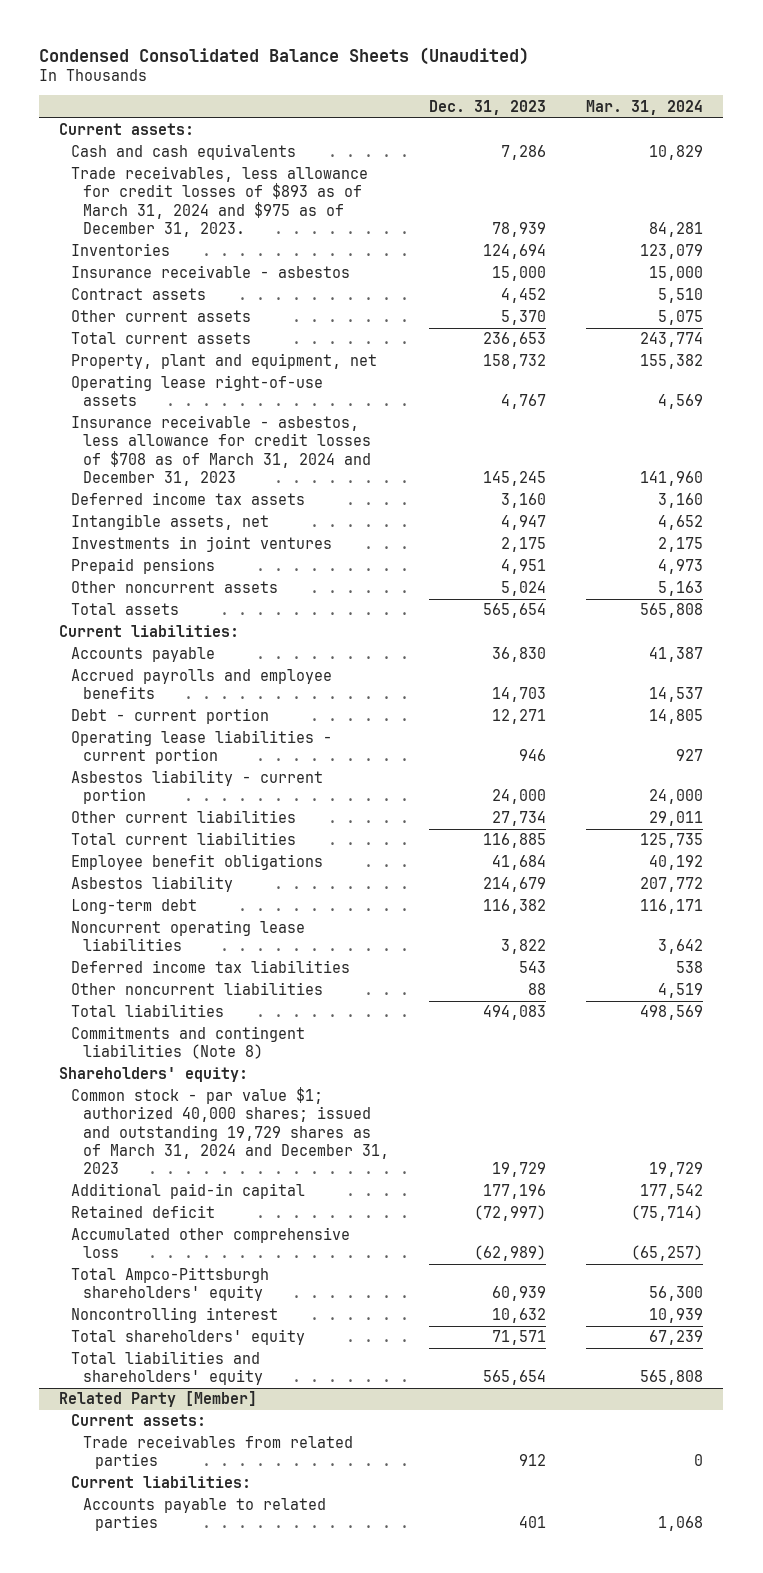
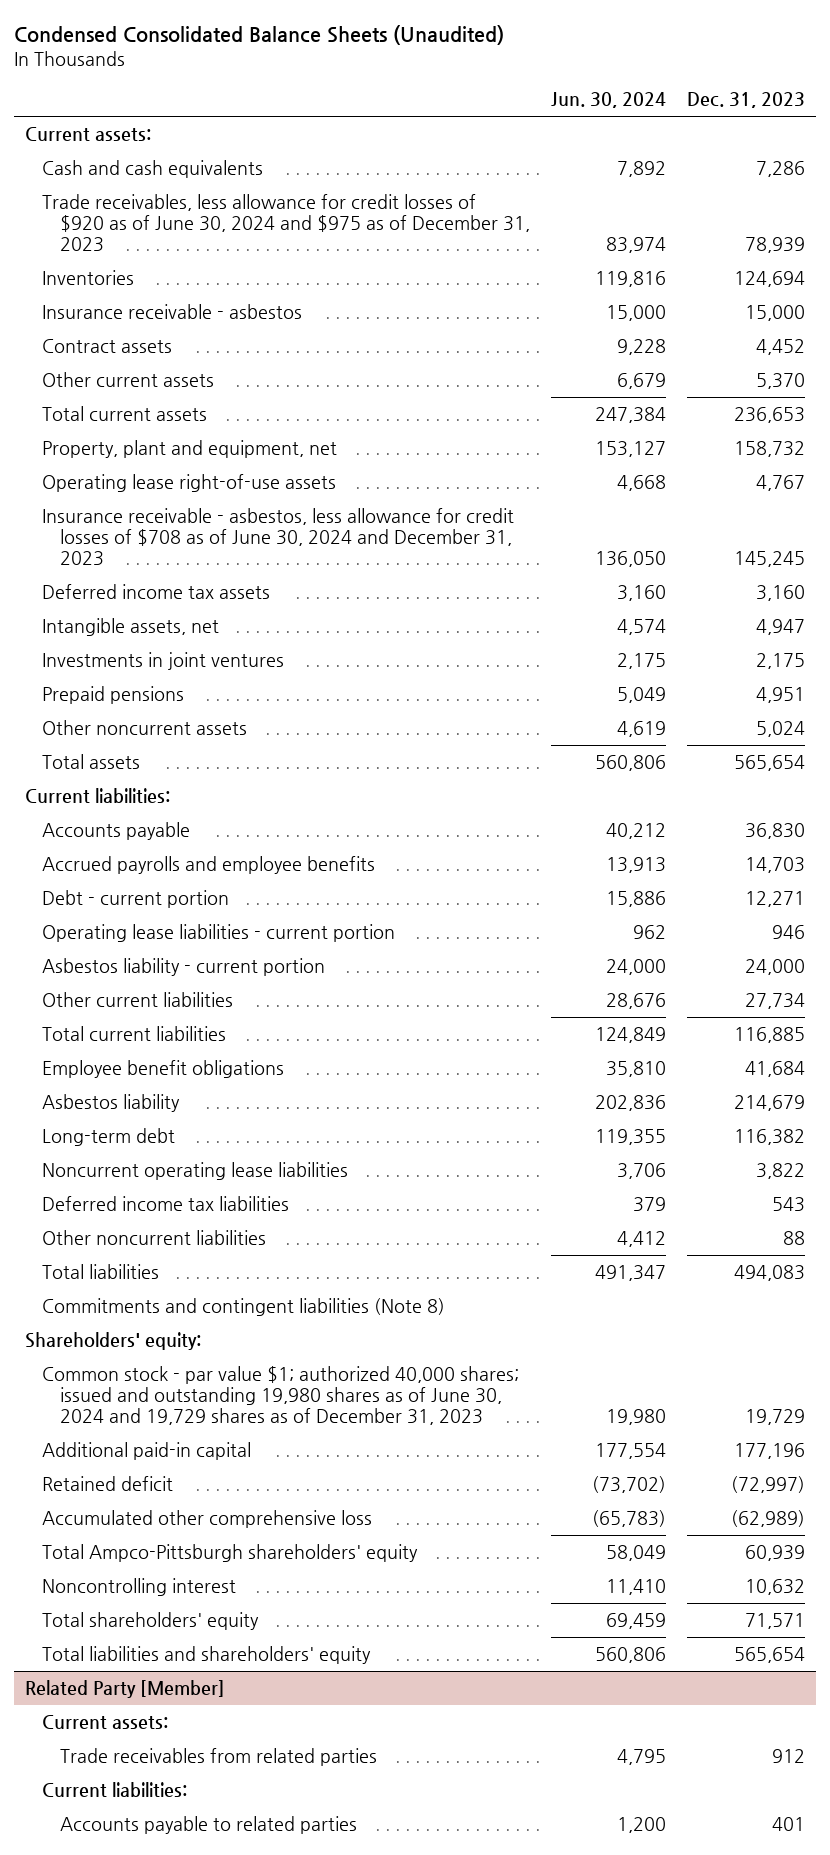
[586,99,704,115] Mar. 31, 2024 -> none
none -> [550,92,666,109] Jun. 30, 2024
[71,166,369,237] Trade receivables, less allowance for credit losses of $893 as of March 31, 2024 and $975 as of December 31, 2023. -> [42,194,530,252] Trade receivables, less allowance for credit losses of $920 as of June 30, 2024 and $975 as of December 31, 2023
[71,415,372,486] Insurance receivable - asbestos, less allowance for credit losses of $708 as of March 31, 2024 and December 31, 2023 -> [42,508,515,566] Insurance receivable - asbestos, less allowance for credit losses of $708 as of June 30, 2024 and December 31, 2023
[71,1087,390,1174] Common stock - par value $1; authorized 40,000 shares; issued and outstanding 19,729 shares as of March 31, 2024 and December 31, 2023 -> [42,1366,520,1425] Common stock - par value $1; authorized 40,000 shares; issued and outstanding 19,980 shares as of June 30, 2024 and 19,729 shares as of December 31, 2023

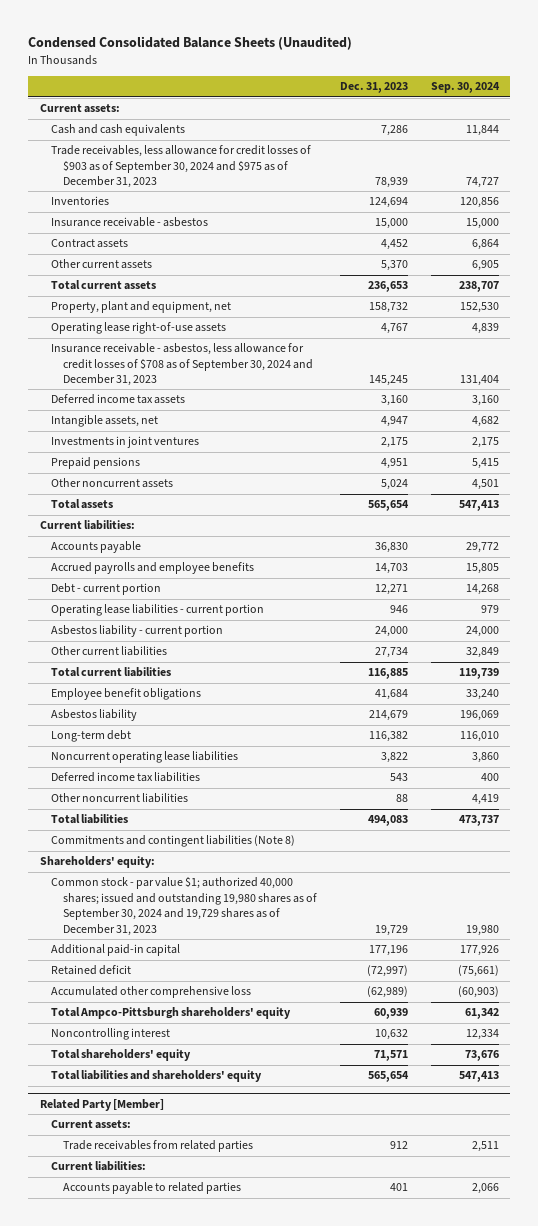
[550,92,666,109] Jun. 30, 2024 -> none
none -> [430,82,500,94] Sep. 30, 2024
[42,194,530,252] Trade receivables, less allowance for credit losses of $920 as of June 30, 2024 and $975 as of December 31, 2023 -> [51,145,312,189] Trade receivables, less allowance for credit losses of $903 as of September 30, 2024 and $975 as of December 31, 2023
[42,508,515,566] Insurance receivable - asbestos, less allowance for credit losses of $708 as of June 30, 2024 and December 31, 2023 -> [51,343,313,387] Insurance receivable - asbestos, less allowance for credit losses of $708 as of September 30, 2024 and December 31, 2023
[42,1366,520,1425] Common stock - par value $1; authorized 40,000 shares; issued and outstanding 19,980 shares as of June 30, 2024 and 19,729 shares as of December 31, 2023 -> [51,877,317,936] Common stock - par value $1; authorized 40,000 shares; issued and outstanding 19,980 shares as of September 30, 2024 and 19,729 shares as of December 31, 2023

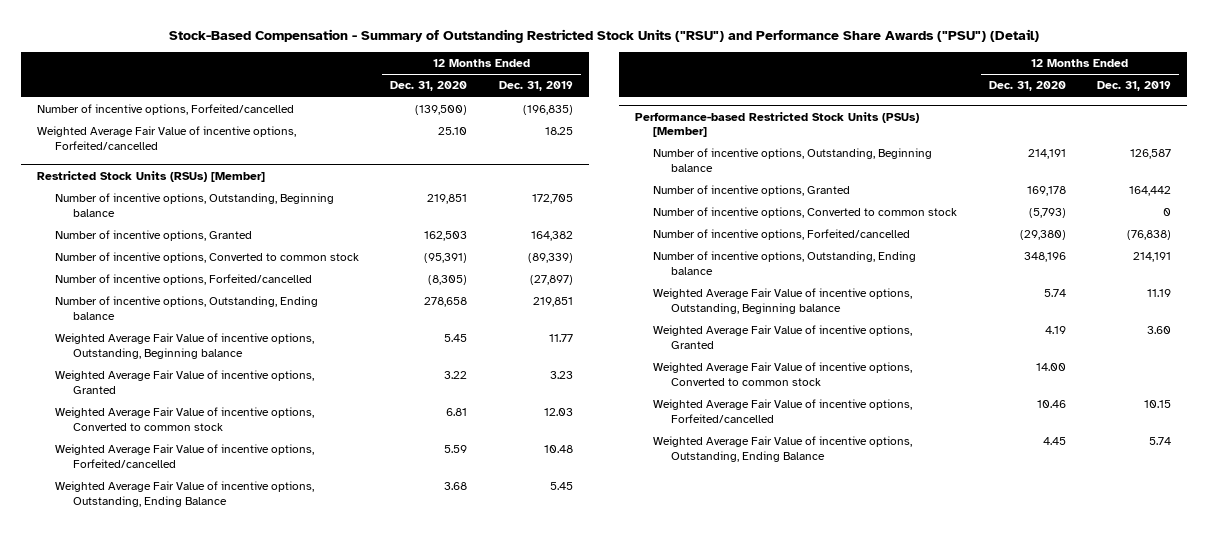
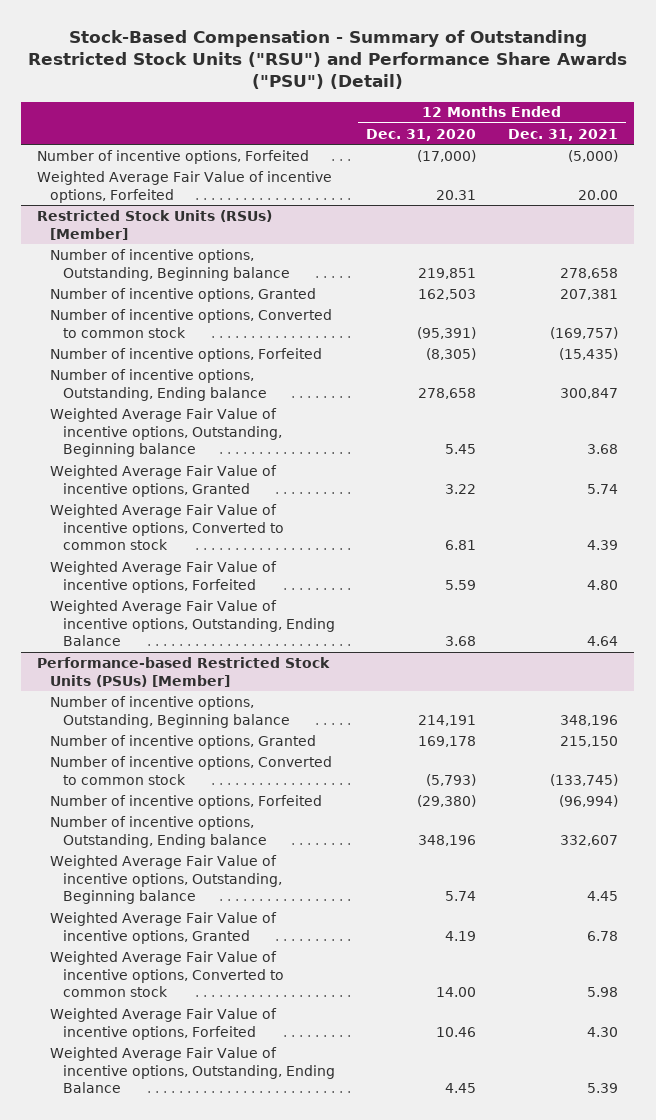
[498,81,573,92] Dec. 31, 2019 -> none
none -> [508,128,619,141] Dec. 31, 2021
[36,104,294,116] Number of incentive options, Forfeited/cancelled -> [37,149,310,164] Number of incentive options, Forfeited
[415,105,468,116] (139,500) -> [417,149,477,162] (17,000)
[36,126,296,150] Weighted Average Fair Value of incentive options, Forfeited/cancelled -> [37,170,333,203] Weighted Average Fair Value of incentive options, Forfeited
[438,127,468,136] 25.10 -> [436,189,477,200] 20.31
[54,274,312,286] Number of incentive options, Forfeited/cancelled -> [49,347,322,362] Number of incentive options, Forfeited
[54,444,314,468] Weighted Average Fair Value of incentive options, Forfeited/cancelled -> [49,560,277,593] Weighted Average Fair Value of incentive options, Forfeited
[652,229,910,241] Number of incentive options, Forfeited/cancelled -> [49,794,322,809] Number of incentive options, Forfeited
[652,399,912,423] Weighted Average Fair Value of incentive options, Forfeited/cancelled -> [49,1007,277,1040] Weighted Average Fair Value of incentive options, Forfeited

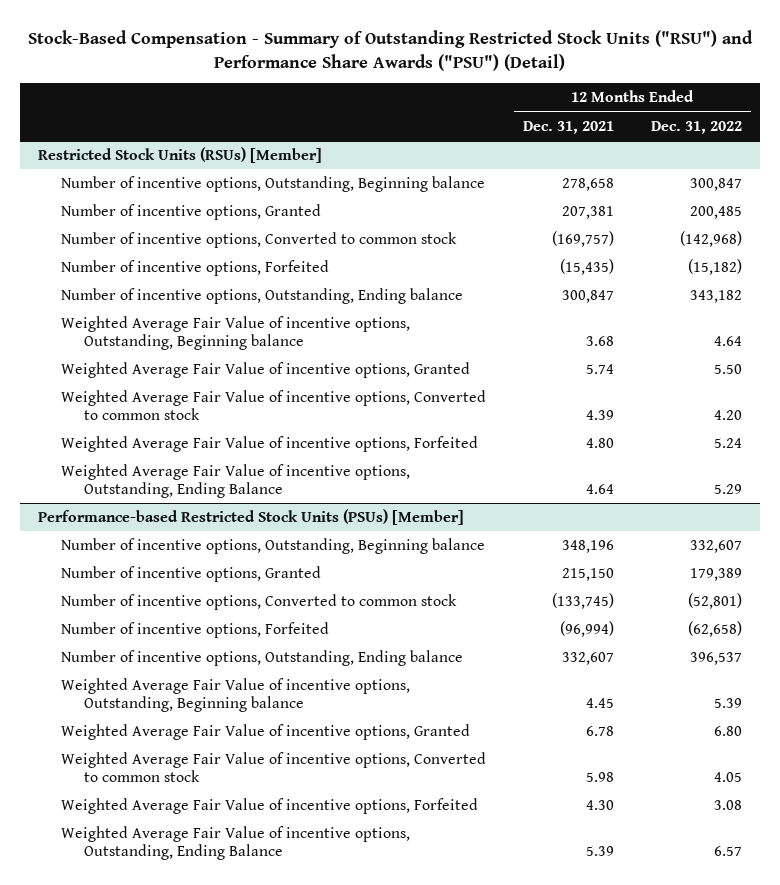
[366,128,477,141] Dec. 31, 2020 -> none
none -> [650,120,742,134] Dec. 31, 2022
[37,149,310,164] Number of incentive options, Forfeited -> none
[37,170,333,203] Weighted Average Fair Value of incentive options, Forfeited -> none

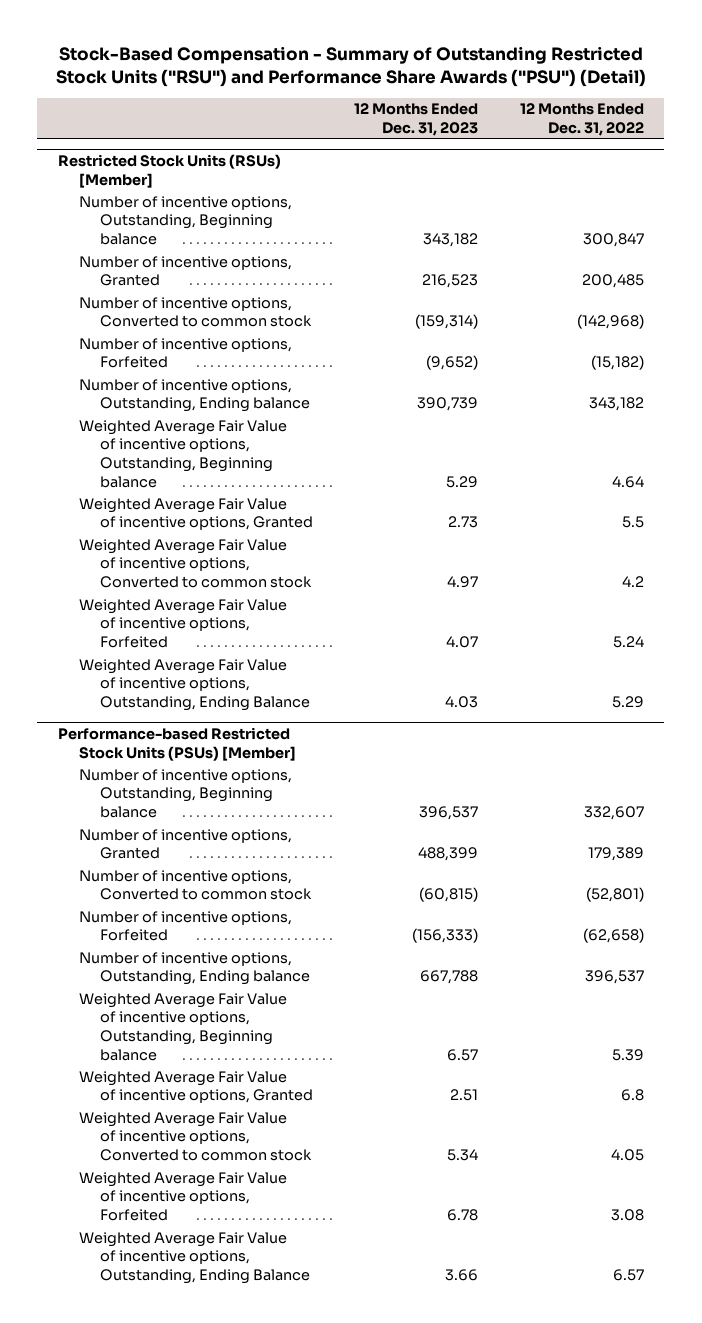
[522,120,614,134] Dec. 31, 2021 -> none
none -> [354,103,479,136] 12 Months Ended Dec. 31, 2023
[713,364,742,375] 5.50 -> [621,516,644,529] 5.5
[713,410,742,421] 4.20 -> [621,575,644,587] 4.2
[713,726,742,737] 6.80 -> [620,1089,644,1102] 6.8

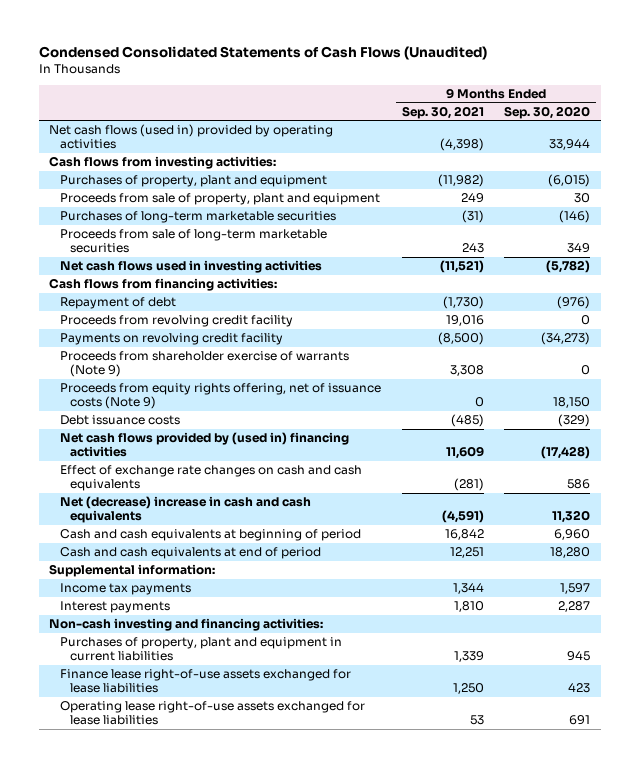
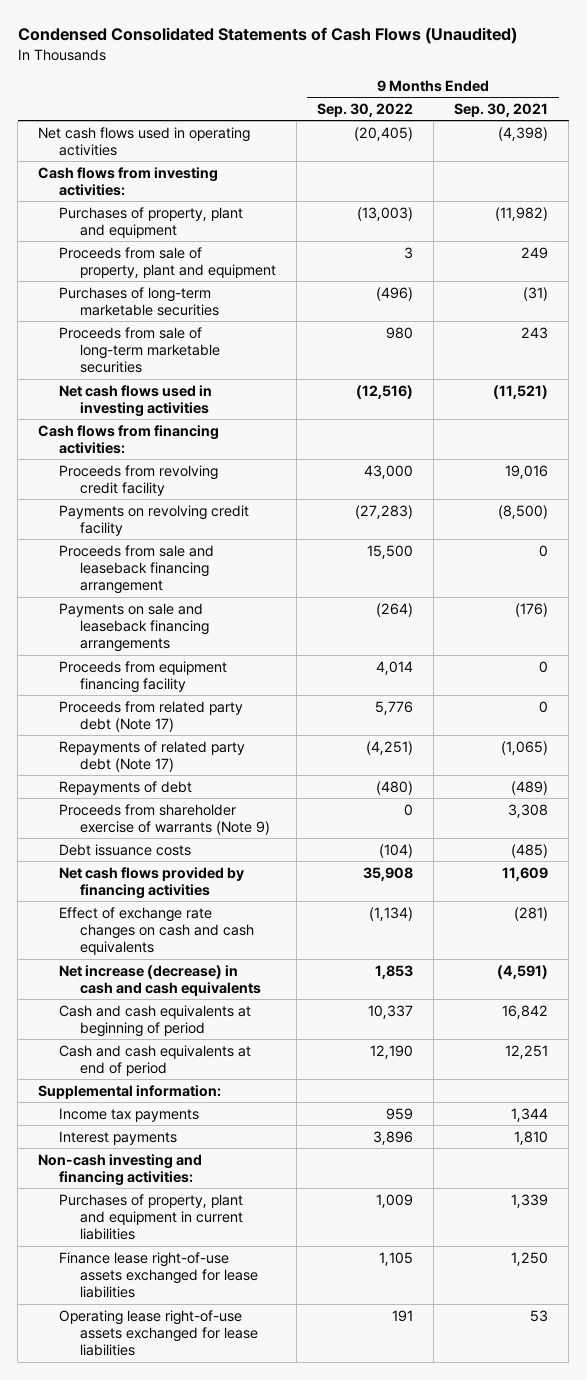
[504,105,591,119] Sep. 30, 2020 -> none
none -> [317,102,414,117] Sep. 30, 2022
[49,124,334,150] Net cash flows (used in) provided by operating activities -> [38,126,251,156] Net cash flows used in operating activities
[59,297,176,310] Repayment of debt -> none
none -> [59,544,215,595] Proceeds from sale and leaseback financing arrangement
none -> [59,602,209,653] Payments on sale and leaseback financing arrangements
none -> [59,660,228,693] Proceeds from equipment financing facility
none -> [59,700,244,732] Proceeds from related party debt (Note 17)
none -> [59,740,246,772] Repayments of related party debt (Note 17)
none -> [59,780,193,795] Repayments of debt
[59,383,381,410] Proceeds from equity rights offering, net of issuance costs (Note 9) -> none
[59,432,349,458] Net cash flows provided by (used in) financing activities -> [59,866,245,899] Net cash flows provided by financing activities
[59,496,311,524] Net (decrease) increase in cash and cash equivalents -> [59,964,261,996] Net increase (decrease) in cash and cash equivalents

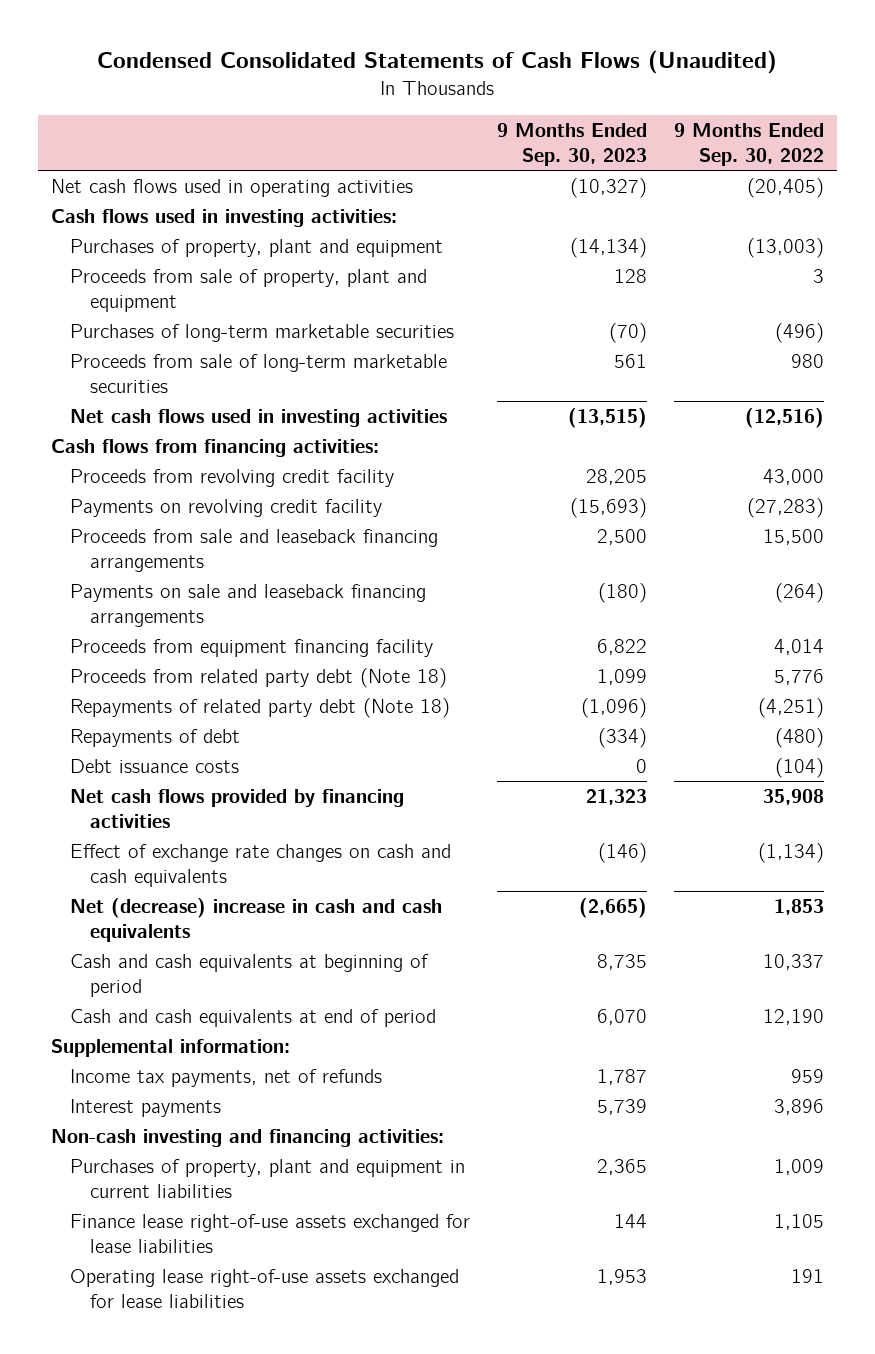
[454,102,549,117] Sep. 30, 2021 -> none
none -> [496,122,647,166] 9 Months Ended Sep. 30, 2023
[38,166,219,196] Cash flows from investing activities: -> [50,208,397,227] Cash flows used in investing activities:
[59,544,215,595] Proceeds from sale and leaseback financing arrangement -> [70,528,439,572] Proceeds from sale and leaseback financing arrangements
[59,700,244,732] Proceeds from related party debt (Note 17) -> [70,667,448,688] Proceeds from related party debt (Note 18)
[59,740,246,772] Repayments of related party debt (Note 17) -> [70,697,451,718] Repayments of related party debt (Note 18)
[59,803,270,835] Proceeds from shareholder exercise of warrants (Note 9) -> none
[59,964,261,996] Net increase (decrease) in cash and cash equivalents -> [70,897,443,942] Net (decrease) increase in cash and cash equivalents
[59,1107,200,1122] Income tax payments -> [70,1068,383,1087] Income tax payments, net of refunds

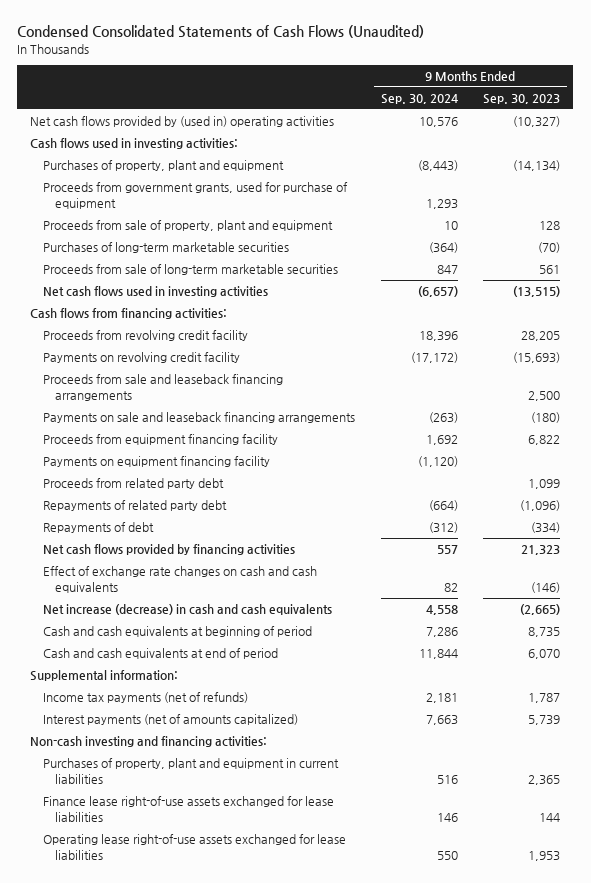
[673,122,824,166] 9 Months Ended Sep. 30, 2022 -> none
none -> [380,93,458,104] Sep. 30, 2024
[50,178,413,197] Net cash flows used in operating activities -> [30,116,335,128] Net cash flows provided by (used in) operating activities
none -> [42,182,348,210] Proceeds from government grants, used for purchase of equipment
none -> [42,456,270,468] Payments on equipment financing facility
[70,667,448,688] Proceeds from related party debt (Note 18) -> [42,478,224,490] Proceeds from related party debt
[70,697,451,718] Repayments of related party debt (Note 18) -> [42,500,227,512] Repayments of related party debt
[70,758,240,773] Debt issuance costs -> none
[70,897,443,942] Net (decrease) increase in cash and cash equivalents -> [42,604,332,616] Net increase (decrease) in cash and cash equivalents
[70,1068,383,1087] Income tax payments, net of refunds -> [42,692,248,704] Income tax payments (net of refunds)
[70,1098,222,1117] Interest payments -> [42,714,298,726] Interest payments (net of amounts capitalized)

